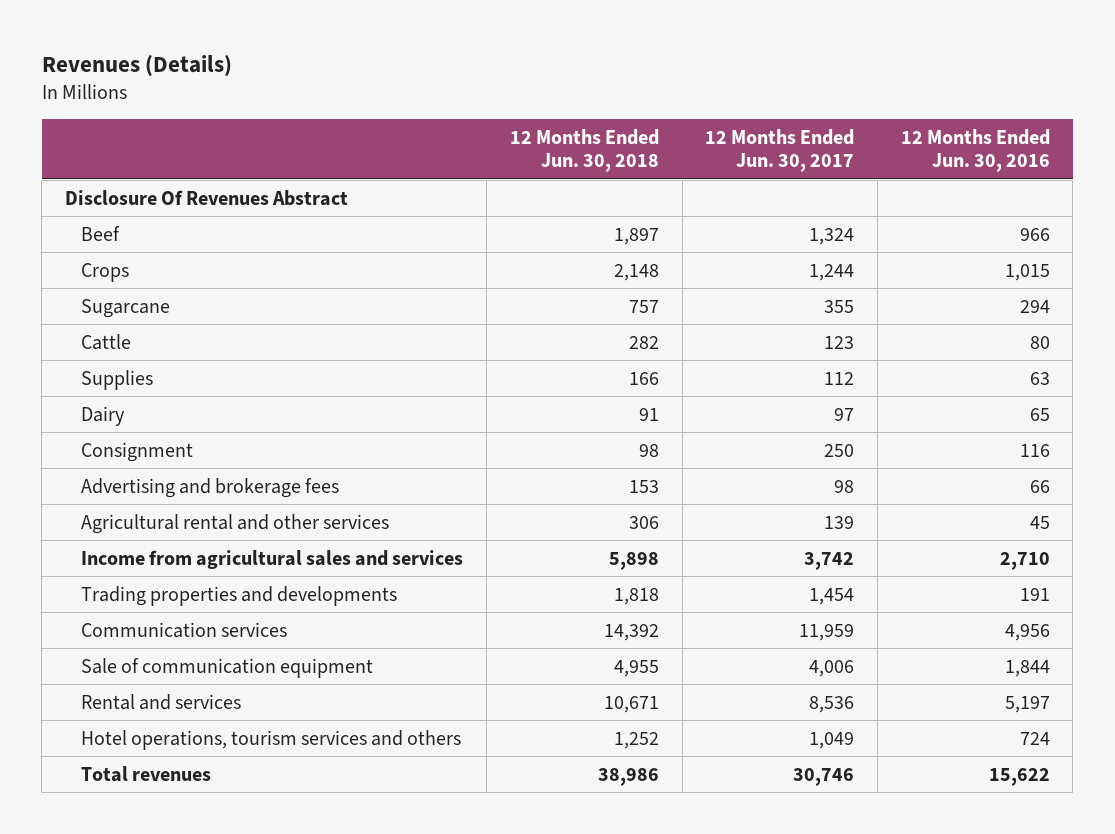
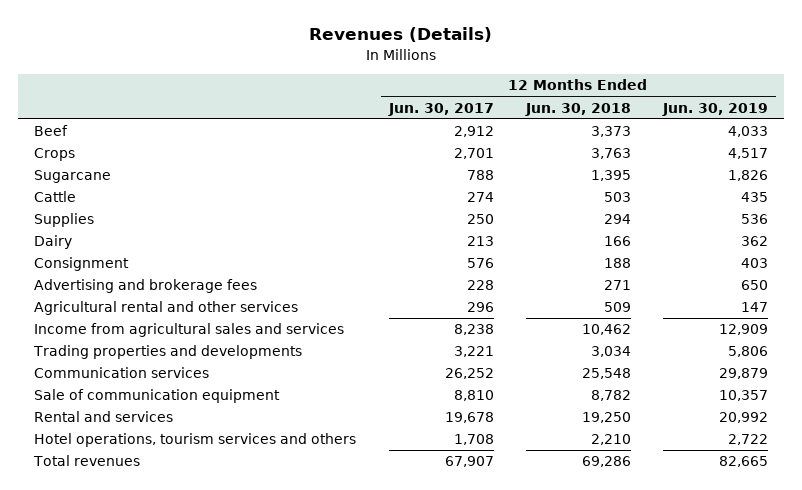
[900,128,1050,173] 12 Months Ended Jun. 30, 2016 -> none
none -> [661,102,768,116] Jun. 30, 2019
[64,189,348,206] Disclosure Of Revenues Abstract -> none
[613,227,659,245] 1,897 -> [590,126,631,138] 3,373
[809,227,855,245] 1,324 -> [453,126,494,138] 2,912
[613,263,659,281] 2,148 -> [590,148,631,160] 3,763
[809,263,855,281] 1,244 -> [453,148,494,160] 2,701
[628,299,659,313] 757 -> [590,170,631,182] 1,395
[824,299,855,313] 355 -> [466,170,494,181] 788
[628,335,659,349] 282 -> [603,192,631,203] 503
[824,335,855,349] 123 -> [466,192,494,203] 274
[628,371,659,385] 166 -> [603,214,631,225] 294
[824,371,855,385] 112 -> [466,214,494,225] 250
[638,407,659,421] 91 -> [603,236,631,247] 166
[834,407,855,421] 97 -> [466,236,494,247] 213
[638,443,659,457] 98 -> [603,258,631,269] 188
[824,443,855,457] 250 -> [466,258,494,269] 576
[628,479,659,493] 153 -> [603,280,631,291] 271
[834,479,855,493] 98 -> [466,280,494,291] 228
[628,515,659,529] 306 -> [603,302,631,313] 509
[824,515,855,529] 139 -> [466,302,494,313] 296
[608,551,659,570] 5,898 -> [581,324,631,336] 10,462
[804,551,855,570] 3,742 -> [453,324,494,336] 8,238
[613,587,659,605] 1,818 -> [590,346,631,358] 3,034
[809,587,855,605] 1,454 -> [453,346,494,358] 3,221
[603,623,659,641] 14,392 -> [581,368,631,380] 25,548
[799,623,855,641] 11,959 -> [444,368,494,380] 26,252
[613,659,659,677] 4,955 -> [590,390,631,402] 8,782
[809,659,855,677] 4,006 -> [453,390,494,402] 8,810
[603,695,659,713] 10,671 -> [581,412,631,424] 19,250
[809,695,855,713] 8,536 -> [444,412,494,424] 19,678
[613,731,659,749] 1,252 -> [590,434,631,446] 2,210
[809,731,855,749] 1,049 -> [453,434,494,446] 1,708
[597,767,659,786] 38,986 -> [581,456,631,468] 69,286
[793,767,855,786] 30,746 -> [444,456,494,468] 67,907

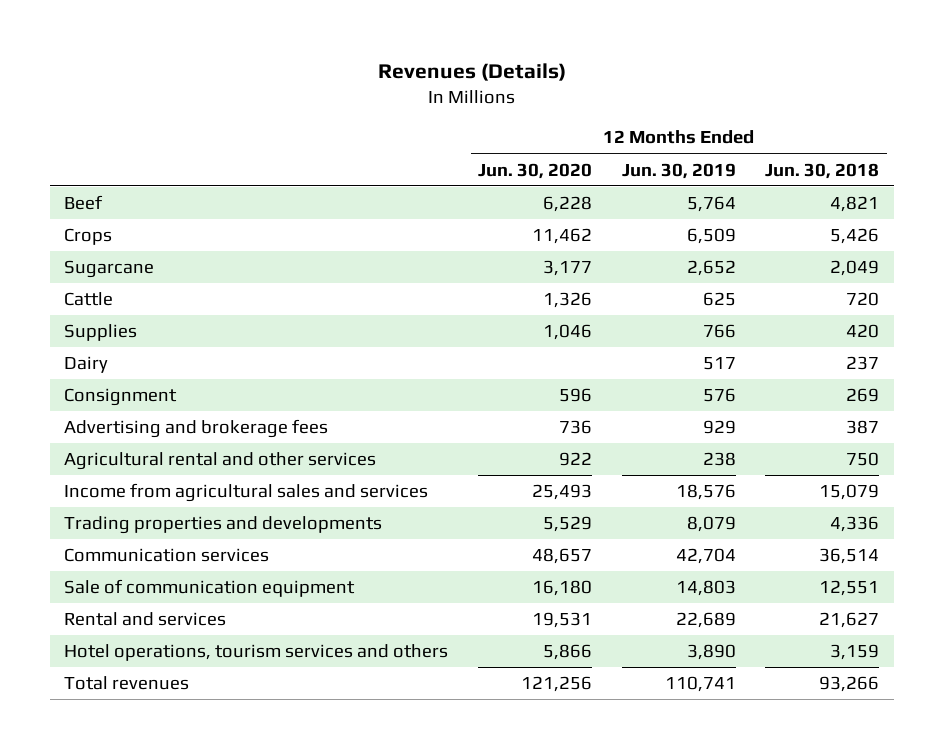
[387,102,494,116] Jun. 30, 2017 -> none
none -> [477,162,592,179] Jun. 30, 2020
[590,126,631,138] 3,373 -> [830,196,880,213] 4,821
[727,126,768,138] 4,033 -> [686,196,736,213] 5,764
[590,148,631,160] 3,763 -> [830,228,880,245] 5,426
[727,148,768,160] 4,517 -> [686,228,736,245] 6,509
[590,170,631,182] 1,395 -> [830,260,880,277] 2,049
[727,170,768,182] 1,826 -> [686,260,736,277] 2,652
[603,192,631,203] 503 -> [846,292,880,307] 720
[740,192,768,203] 435 -> [702,292,736,307] 625
[603,214,631,225] 294 -> [846,324,880,339] 420
[740,214,768,225] 536 -> [702,324,736,339] 766
[603,236,631,247] 166 -> [846,356,880,371] 237
[740,236,768,247] 362 -> [702,357,736,371] 517
[603,258,631,269] 188 -> [846,388,880,403] 269
[740,258,768,269] 403 -> [702,388,736,403] 576
[603,280,631,291] 271 -> [846,420,880,435] 387
[740,280,768,291] 650 -> [702,420,736,435] 929
[603,302,631,313] 509 -> [846,452,880,467] 750
[740,302,768,313] 147 -> [702,452,736,467] 238
[581,324,631,336] 10,462 -> [819,484,880,501] 15,079
[718,324,768,336] 12,909 -> [675,484,736,501] 18,576
[590,346,631,358] 3,034 -> [830,516,880,533] 4,336
[727,346,768,358] 5,806 -> [686,516,736,533] 8,079
[581,368,631,380] 25,548 -> [819,548,880,565] 36,514
[718,368,768,380] 29,879 -> [675,548,736,565] 42,704
[590,390,631,402] 8,782 -> [819,580,880,597] 12,551
[718,390,768,402] 10,357 -> [675,580,736,597] 14,803
[581,412,631,424] 19,250 -> [819,612,880,629] 21,627
[718,412,768,424] 20,992 -> [675,612,736,629] 22,689
[590,434,631,446] 2,210 -> [830,644,880,661] 3,159
[727,434,768,446] 2,722 -> [686,644,736,661] 3,890
[581,456,631,468] 69,286 -> [819,676,880,693] 93,266
[718,456,768,468] 82,665 -> [664,676,736,693] 110,741

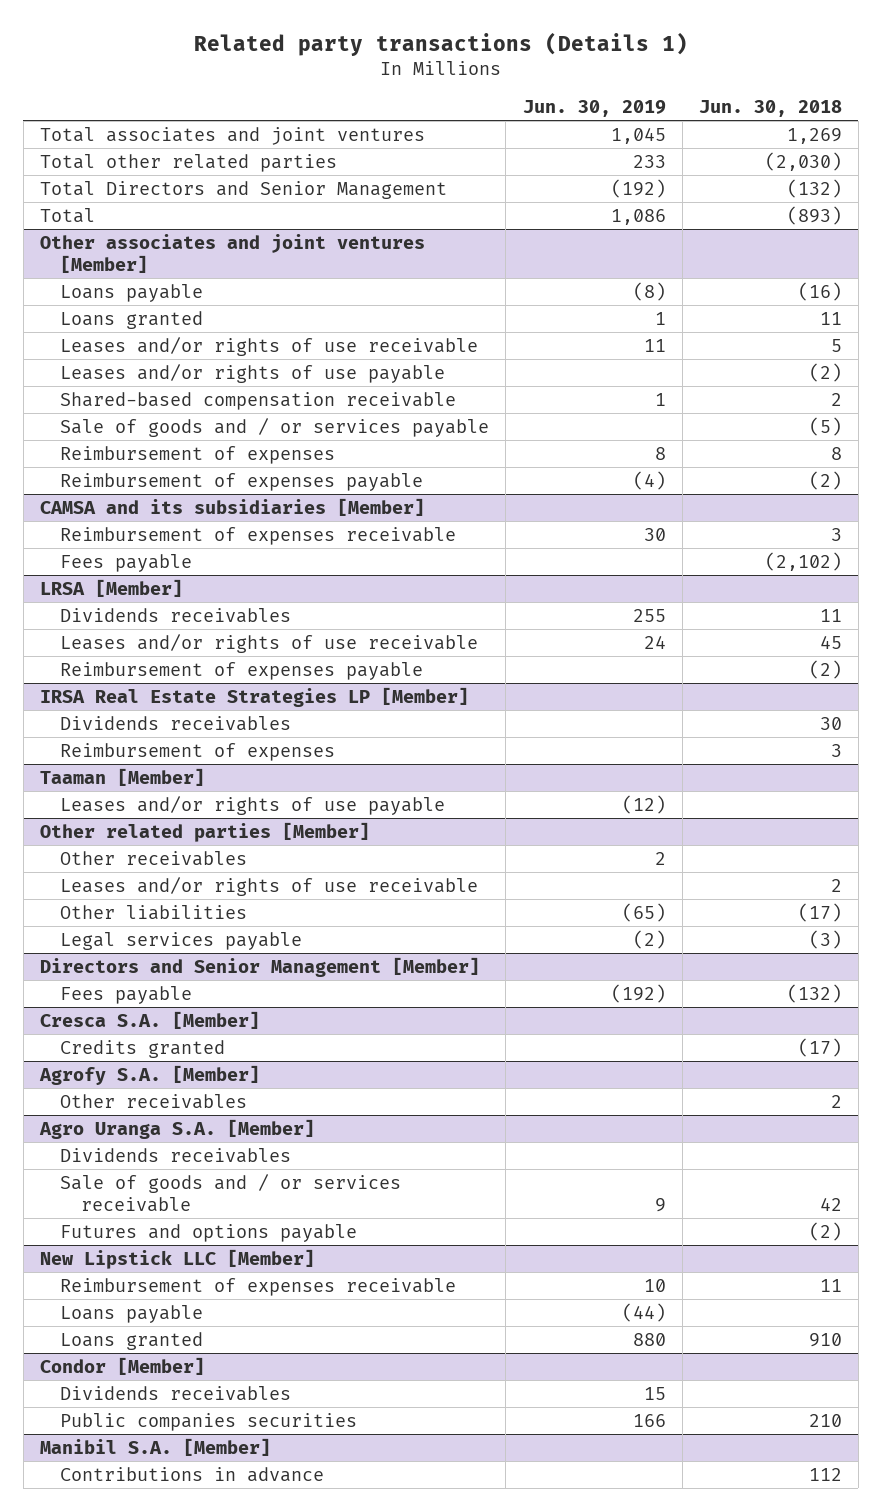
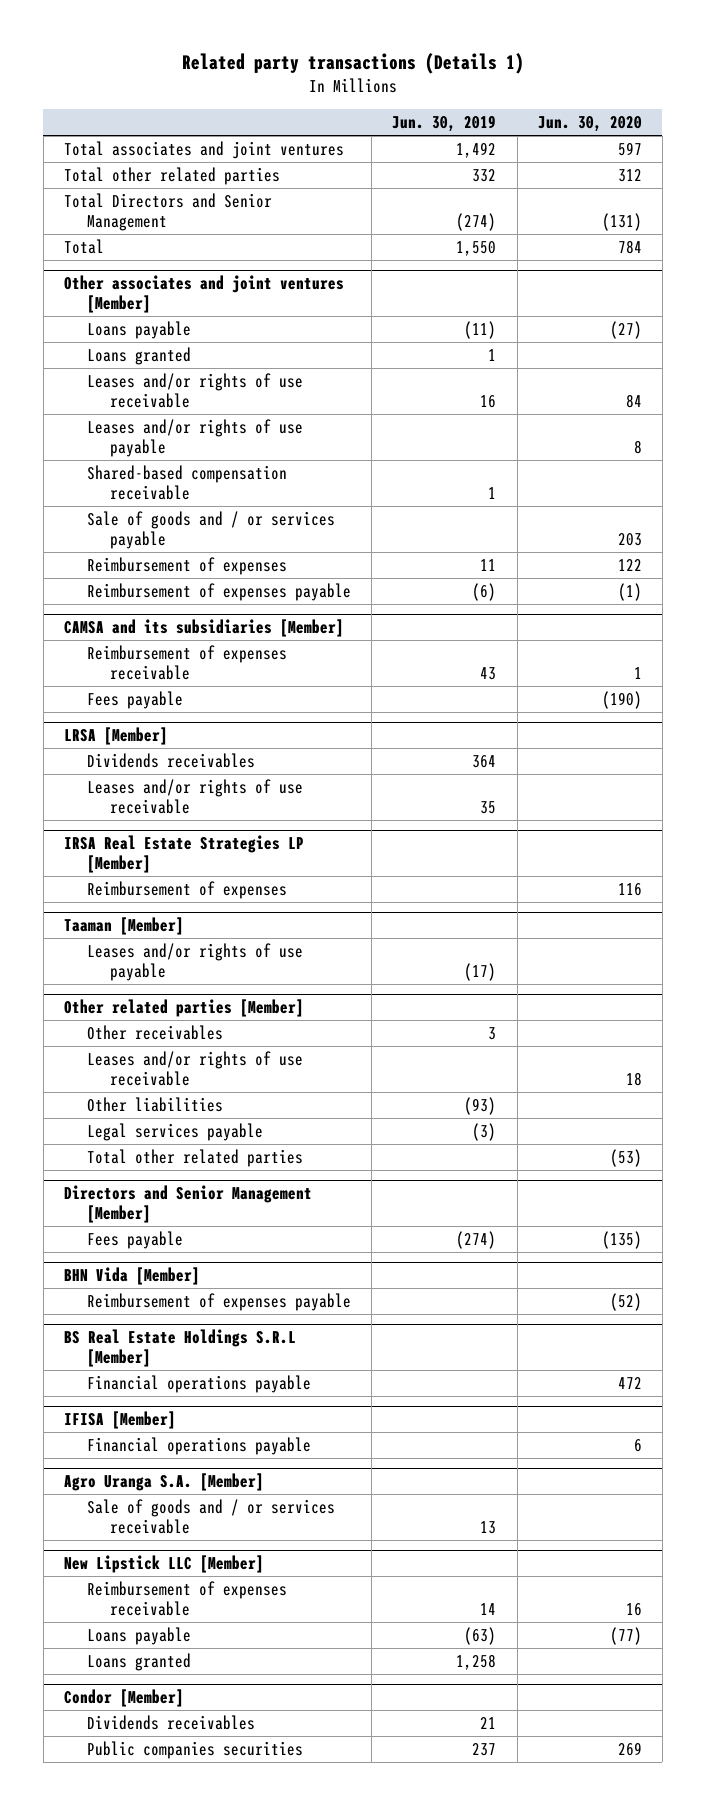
[698,100,842,118] Jun. 30, 2018 -> none
none -> [537,115,642,132] Jun. 30, 2020
[610,127,666,144] 1,045 -> [456,141,497,158] 1,492
[632,154,666,168] 233 -> [472,168,497,182] 332
[610,178,666,198] (192) -> [456,213,497,232] (274)
[610,208,666,225] 1,086 -> [456,240,497,256] 1,550
[632,281,666,301] (8) -> [464,320,497,339] (11)
[643,338,666,352] 11 -> [480,395,497,409] 16
[654,446,666,460] 8 -> [480,558,497,571] 11
[632,470,666,490] (4) -> [472,582,497,601] (6)
[643,527,666,541] 30 -> [480,667,497,681] 43
[60,661,424,680] Reimbursement of expenses payable -> none
[632,608,666,622] 255 -> [472,754,497,768] 364
[643,635,666,649] 24 -> [480,801,497,815] 35
[60,715,292,731] Dividends receivables -> none
[621,794,666,814] (12) -> [464,963,497,982] (17)
[654,851,666,865] 2 -> [488,1026,497,1040] 3
[621,902,666,922] (65) -> [464,1096,497,1115] (93)
[632,929,666,949] (2) -> [472,1122,497,1141] (3)
none -> [87,1148,304,1167] Total other related parties
[39,1010,260,1029] Cresca S.A. [Member] -> none
[60,1039,226,1058] Credits granted -> none
[38,1064,260,1085] Agrofy S.A. [Member] -> none
[60,1093,248,1109] Other receivables -> none
[610,983,666,1003] (192) -> [456,1230,497,1249] (274)
none -> [63,1266,200,1285] BHN Vida [Member]
none -> [87,1292,352,1311] Reimbursement of expenses payable
none -> [63,1328,296,1368] BS Real Estate Holdings S.R.L [Member]
none -> [87,1374,312,1393] Financial operations payable
none -> [63,1410,176,1429] IFISA [Member]
none -> [87,1436,312,1455] Financial operations payable
[60,1147,292,1163] Dividends receivables -> none
[60,1223,358,1242] Futures and options payable -> none
[654,1197,666,1212] 9 -> [480,1521,497,1535] 13
[643,1278,666,1292] 10 -> [480,1603,497,1616] 14
[621,1302,666,1322] (44) -> [464,1626,497,1645] (63)
[632,1332,666,1346] 880 -> [456,1653,497,1670] 1,258
[39,1437,271,1456] Manibil S.A. [Member] -> none
[60,1466,325,1482] Contributions in advance -> none
[643,1386,666,1400] 15 -> [480,1716,497,1729] 21
[632,1413,666,1427] 166 -> [472,1742,497,1756] 237

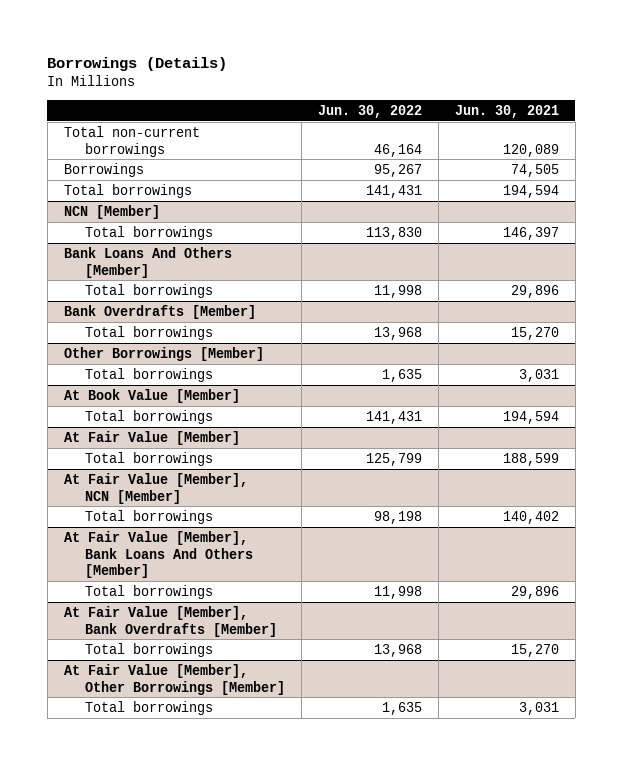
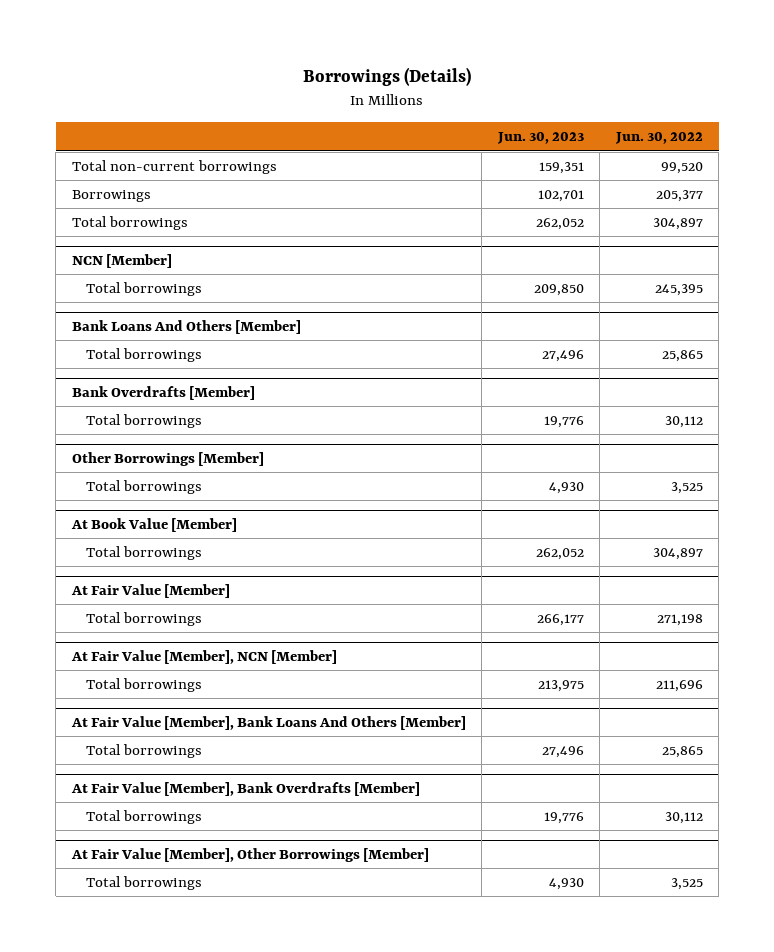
[454,104,559,118] Jun. 30, 2021 -> none
none -> [496,132,584,145] Jun. 30, 2023
[373,143,422,157] 46,164 -> [660,161,703,174] 99,520
[373,163,422,177] 95,267 -> [655,189,703,202] 205,377
[365,184,422,198] 141,431 -> [652,217,703,230] 304,897
[365,226,422,240] 113,830 -> [654,283,703,296] 245,395
[373,284,422,298] 11,998 -> [661,349,703,362] 25,865
[373,326,422,340] 13,968 -> [664,415,703,428] 30,112
[381,368,422,382] 1,635 -> [670,481,703,494] 3,525
[365,410,422,424] 141,431 -> [652,547,703,560] 304,897
[365,452,422,466] 125,799 -> [656,613,703,626] 271,198
[373,510,422,524] 98,198 -> [655,679,703,692] 211,696
[373,585,422,599] 11,998 -> [661,745,703,758] 25,865
[373,643,422,657] 13,968 -> [664,811,703,824] 30,112
[381,701,422,715] 1,635 -> [670,877,703,890] 3,525

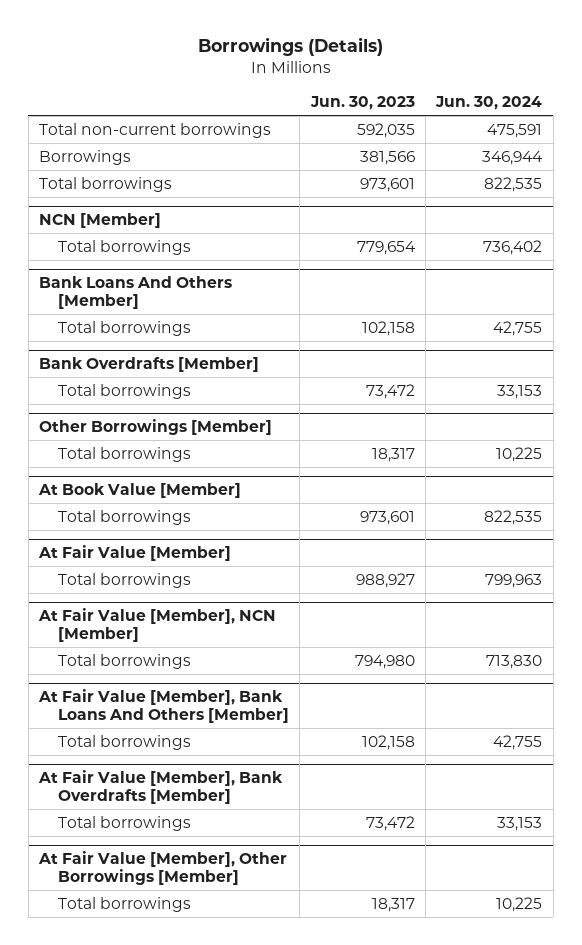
[614,132,703,145] Jun. 30, 2022 -> none
none -> [435,96,543,111] Jun. 30, 2024
[538,161,584,174] 159,351 -> [356,122,415,138] 592,035
[537,189,584,202] 102,701 -> [359,150,415,165] 381,566
[535,217,584,230] 262,052 -> [359,177,415,192] 973,601
[533,283,584,296] 209,850 -> [356,240,416,255] 779,654
[541,349,584,362] 27,496 -> [361,320,415,336] 102,158
[543,415,584,428] 19,776 -> [365,383,415,399] 73,472
[548,481,584,494] 4,930 -> [371,447,415,462] 18,317
[535,547,584,560] 262,052 -> [359,510,415,525] 973,601
[536,613,584,626] 266,177 -> [355,572,415,588] 988,927
[537,679,584,692] 213,975 -> [354,654,415,669] 794,980
[541,745,584,758] 27,496 -> [361,734,415,750] 102,158
[543,811,584,824] 19,776 -> [365,815,415,831] 73,472
[548,877,584,890] 4,930 -> [371,897,415,912] 18,317

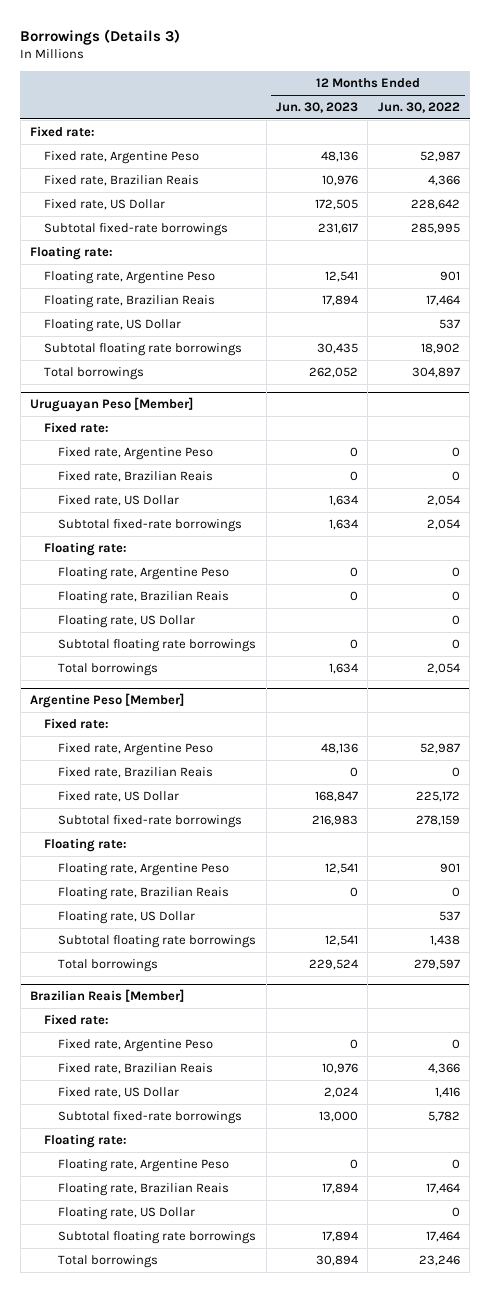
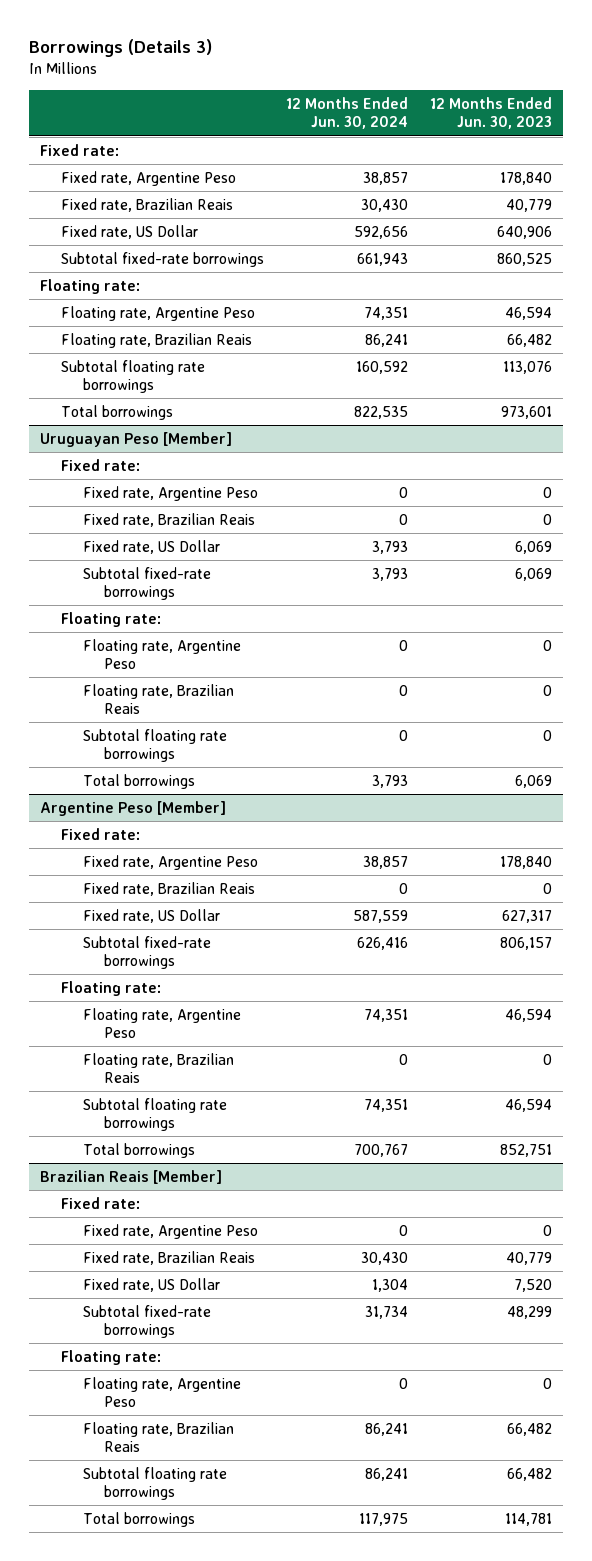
[377,101,460,113] Jun. 30, 2022 -> none
none -> [286,96,409,130] 12 Months Ended Jun. 30, 2024
[320,150,358,162] 48,136 -> [499,171,552,185] 178,840
[321,174,358,186] 10,976 -> [505,198,552,212] 40,779
[314,198,358,210] 172,505 -> [496,225,552,239] 640,906
[317,222,358,234] 231,617 -> [496,252,552,266] 860,525
[44,318,182,332] Floating rate, US Dollar -> none
[324,270,358,282] 12,541 -> [504,306,552,320] 46,594
[321,294,358,306] 17,894 -> [506,333,552,347] 66,482
[316,342,358,354] 30,435 -> [502,360,552,374] 113,076
[308,366,358,378] 262,052 -> [500,405,552,419] 973,601
[328,494,358,506] 1,634 -> [514,540,552,554] 6,069
[328,518,358,530] 1,634 -> [514,567,552,581] 6,069
[58,614,196,628] Floating rate, US Dollar -> none
[328,662,358,674] 1,634 -> [514,774,552,788] 6,069
[320,742,358,754] 48,136 -> [499,855,552,869] 178,840
[314,790,358,802] 168,847 -> [501,909,552,923] 627,317
[311,814,358,826] 216,983 -> [499,936,552,950] 806,157
[324,862,358,874] 12,541 -> [504,1008,552,1022] 46,594
[58,910,196,924] Floating rate, US Dollar -> none
[324,934,358,946] 12,541 -> [504,1098,552,1112] 46,594
[308,958,358,970] 229,524 -> [499,1143,552,1157] 852,751
[321,1062,358,1074] 10,976 -> [505,1251,552,1265] 40,779
[323,1086,358,1098] 2,024 -> [513,1278,552,1292] 7,520
[318,1110,358,1122] 13,000 -> [506,1305,552,1319] 48,299
[58,1206,196,1220] Floating rate, US Dollar -> none
[321,1182,358,1194] 17,894 -> [506,1422,552,1436] 66,482
[321,1230,358,1242] 17,894 -> [506,1467,552,1481] 66,482
[315,1254,358,1266] 30,894 -> [504,1512,552,1526] 114,781

